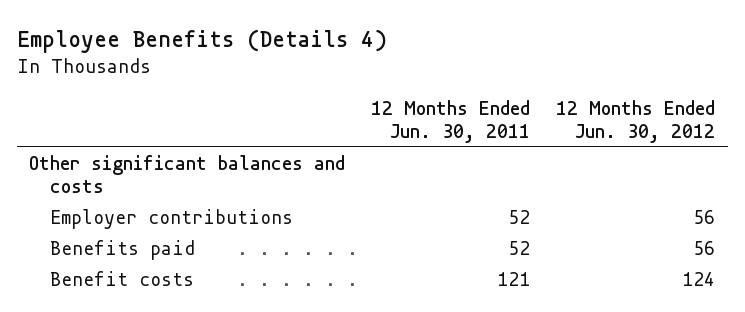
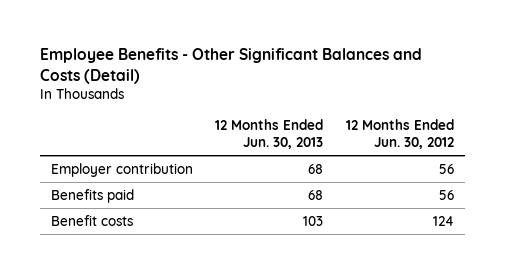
[16,28,387,53] Employee Benefits (Details 4) -> [39,48,422,85] Employee Benefits - Other Significant Balances and Costs (Detail)
[371,99,531,143] 12 Months Ended Jun. 30, 2011 -> none
none -> [215,119,324,149] 12 Months Ended Jun. 30, 2013
[29,155,346,194] Other significant balances and costs -> none
[50,209,294,230] Employer contributions -> [50,162,193,177] Employer contribution

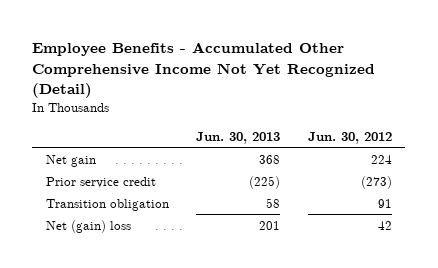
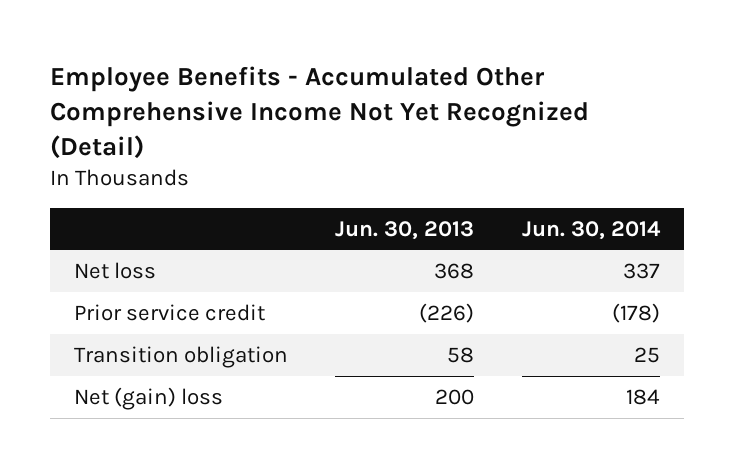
[307,131,392,144] Jun. 30, 2012 -> none
none -> [521,220,661,240] Jun. 30, 2014
[46,154,97,167] Net gain -> [73,261,156,279] Net loss
[249,175,281,189] (225) -> [419,302,475,323] (226)
[259,220,281,230] 201 -> [435,388,475,405] 200

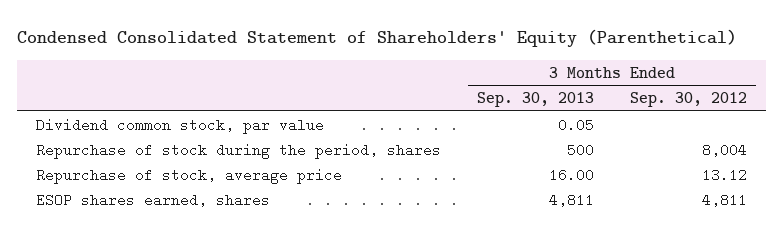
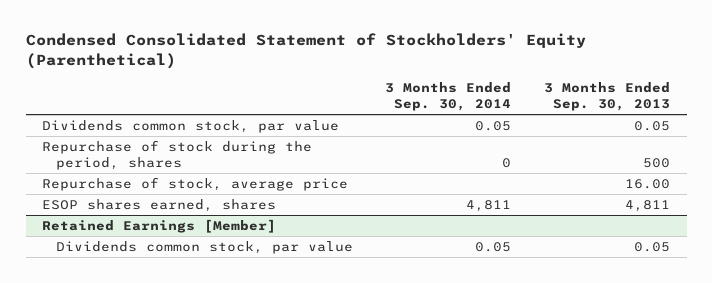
[17,29,738,48] Condensed Consolidated Statement of Shareholders' Equity (Parenthetical) -> [25,33,586,69] Condensed Consolidated Statement of Stockholders' Equity (Parenthetical)
[630,92,748,108] Sep. 30, 2012 -> none
none -> [385,82,512,112] 3 Months Ended Sep. 30, 2014
[35,117,324,134] Dividend common stock, par value -> [42,119,340,133] Dividends common stock, par value
none -> [42,218,277,233] Retained Earnings [Member]
none -> [55,240,353,254] Dividends common stock, par value

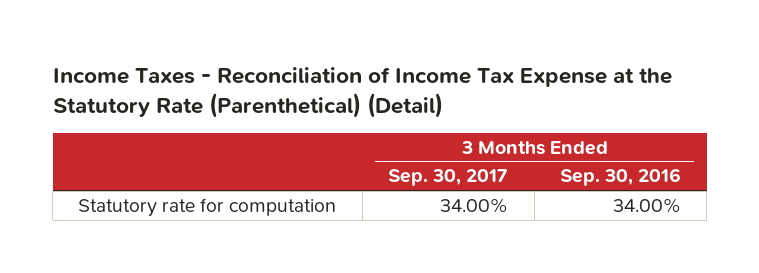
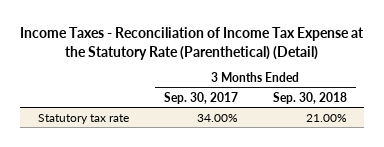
[559,168,681,187] Sep. 30, 2016 -> none
none -> [272,91,347,104] Sep. 30, 2018
[78,198,337,218] Statutory rate for computation -> [37,113,129,124] Statutory tax rate

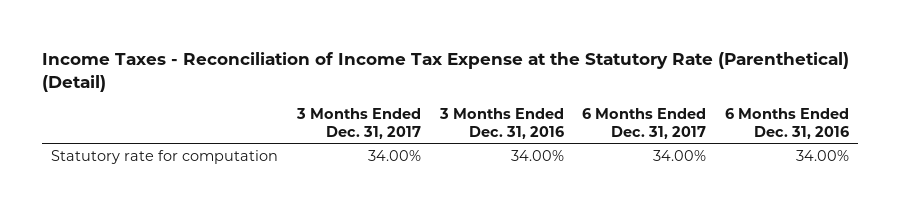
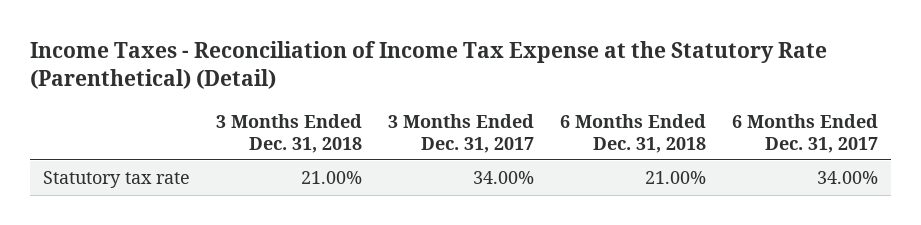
[438,108,564,139] 3 Months Ended Dec. 31, 2016 -> none
[725,108,850,139] 6 Months Ended Dec. 31, 2016 -> none
none -> [215,113,362,153] 3 Months Ended Dec. 31, 2018
none -> [560,113,707,153] 6 Months Ended Dec. 31, 2018
[51,149,279,164] Statutory rate for computation -> [42,171,190,189] Statutory tax rate

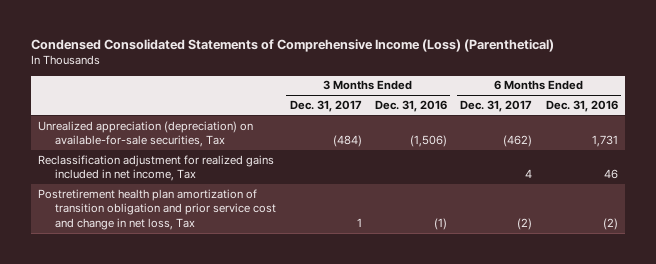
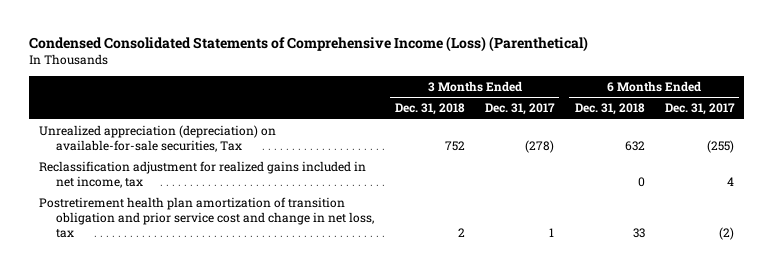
[375,99,448,112] Dec. 31, 2016 -> none
[545,99,618,112] Dec. 31, 2016 -> none
none -> [394,103,465,116] Dec. 31, 2018
none -> [574,103,645,116] Dec. 31, 2018
[332,135,362,148] (484) -> [525,140,555,154] (278)
[503,135,533,148] (462) -> [706,140,734,154] (255)
[38,154,275,182] Reclassification adjustment for realized gains included in net income, Tax -> [39,160,367,189] Reclassification adjustment for realized gains included in net income, tax
[38,188,277,230] Postretirement health plan amortization of transition obligation and prior service cost and change in net loss, Tax -> [39,196,375,239] Postretirement health plan amortization of transition obligation and prior service cost and change in net loss, tax

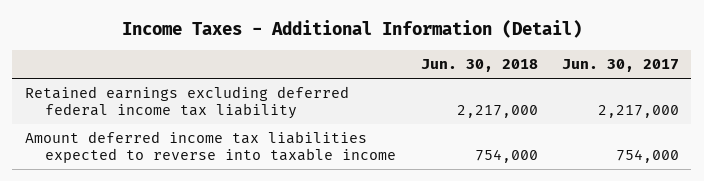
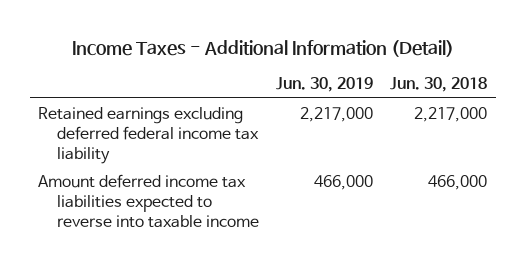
[562,59,680,73] Jun. 30, 2017 -> none
none -> [276,77,374,93] Jun. 30, 2019
[474,149,538,164] 754,000 -> [428,174,488,190] 466,000

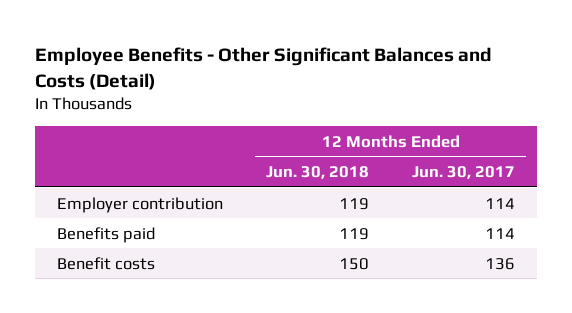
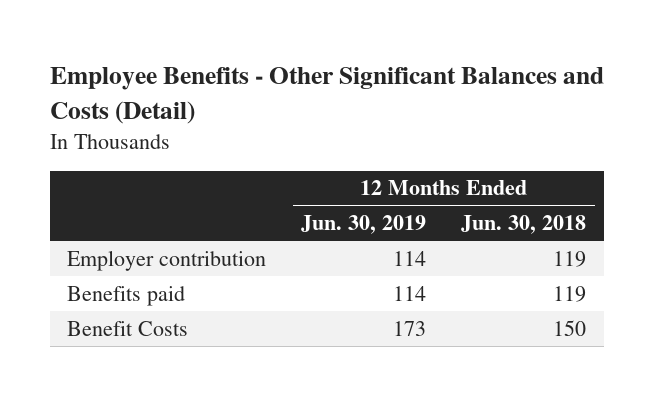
[412,165,516,179] Jun. 30, 2017 -> none
none -> [301,215,427,235] Jun. 30, 2019
[56,256,155,270] Benefit costs -> [67,320,189,336] Benefit Costs

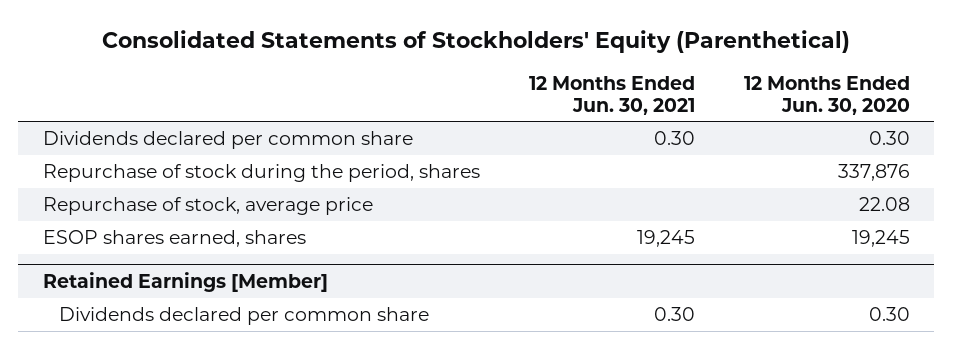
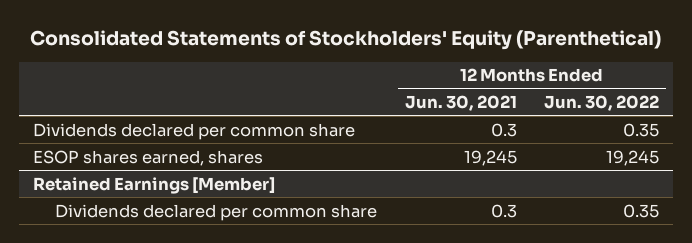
[743,75,910,115] 12 Months Ended Jun. 30, 2020 -> none
none -> [544,95,660,112] Jun. 30, 2022
[42,163,480,182] Repurchase of stock during the period, shares -> none
[42,196,373,215] Repurchase of stock, average price -> none
[653,130,695,145] 0.30 -> [490,122,517,137] 0.3
[653,306,695,321] 0.30 -> [490,203,517,218] 0.3

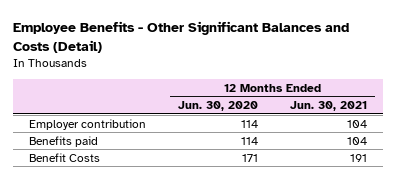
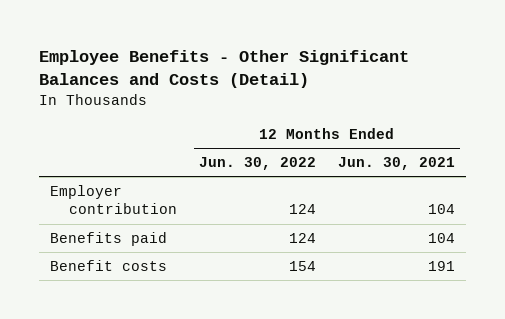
[178,101,259,112] Jun. 30, 2020 -> none
none -> [199,157,317,171] Jun. 30, 2022
[29,152,101,162] Benefit Costs -> [50,260,168,272] Benefit costs

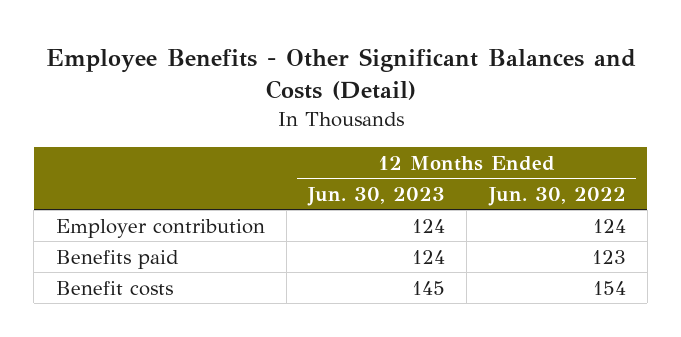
[338,157,456,171] Jun. 30, 2021 -> none
none -> [307,186,446,206] Jun. 30, 2023
[289,233,317,244] 124 -> [591,249,626,264] 123

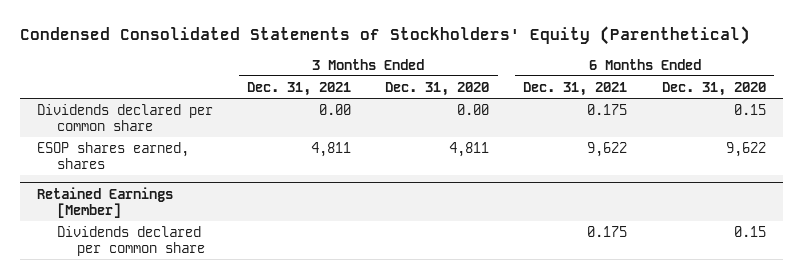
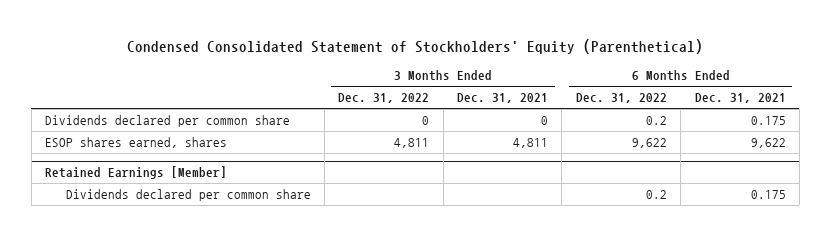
[19,26,750,46] Condensed Consolidated Statements of Stockholders' Equity (Parenthetical) -> [127,39,704,55] Condensed Consolidated Statement of Stockholders' Equity (Parenthetical)
[385,81,490,96] Dec. 31, 2020 -> none
[661,81,766,96] Dec. 31, 2020 -> none
none -> [338,93,430,104] Dec. 31, 2022
none -> [575,93,667,104] Dec. 31, 2022
[319,103,352,115] 0.00 -> [541,116,549,126] 0

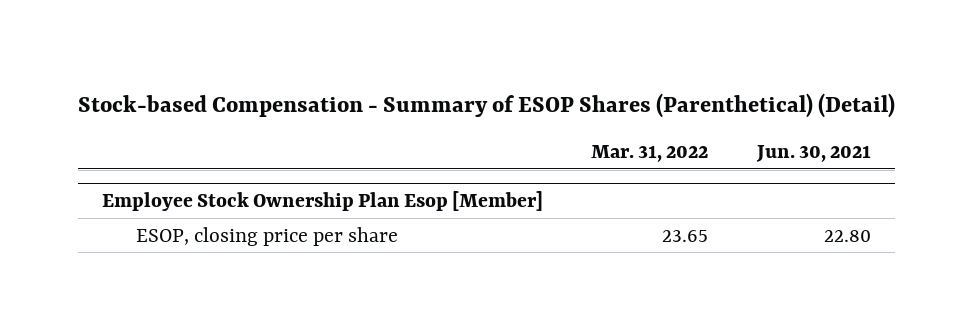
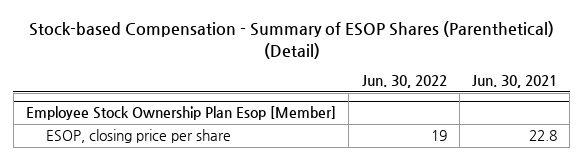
[591,144,709,162] Mar. 31, 2022 -> none
none -> [361,75,447,89] Jun. 30, 2022
[823,229,871,242] 22.80 -> [529,130,558,142] 22.8

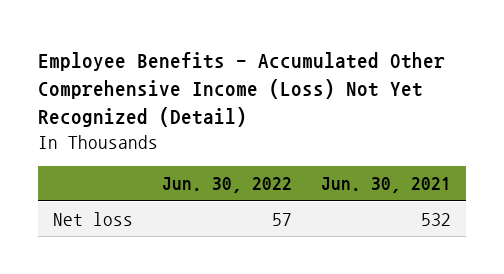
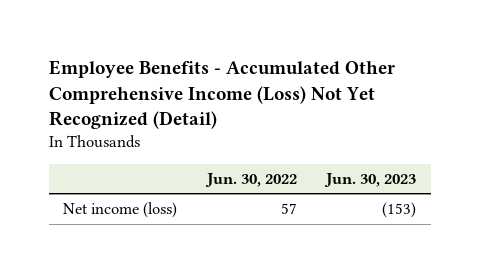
[321,177,452,194] Jun. 30, 2021 -> none
none -> [324,173,417,188] Jun. 30, 2023
[52,212,133,227] Net loss -> [63,202,178,219] Net income (loss)

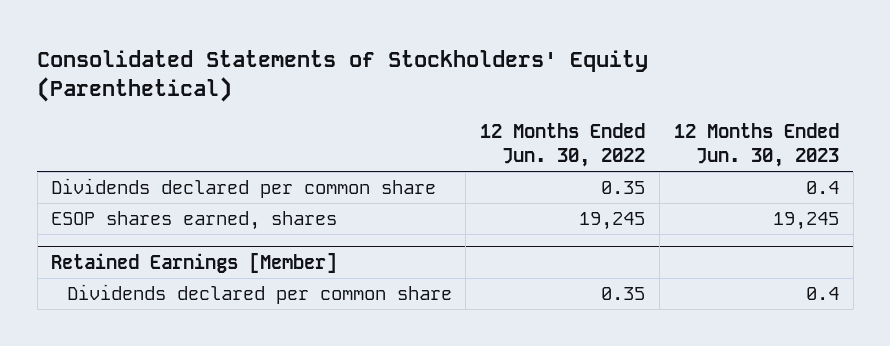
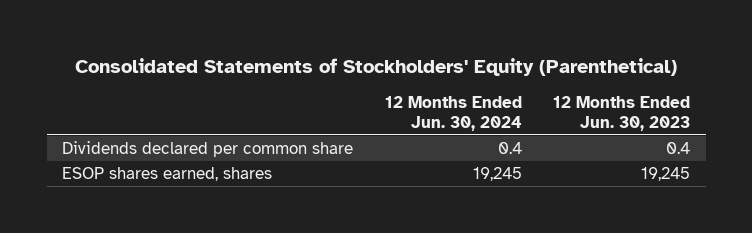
[480,122,646,168] 12 Months Ended Jun. 30, 2022 -> none
none -> [384,95,522,132] 12 Months Ended Jun. 30, 2024
[51,252,338,273] Retained Earnings [Member] -> none
[66,284,452,305] Dividends declared per common share -> none

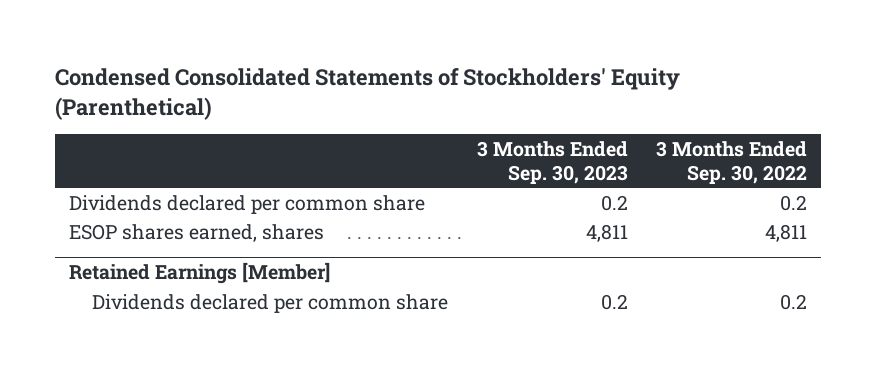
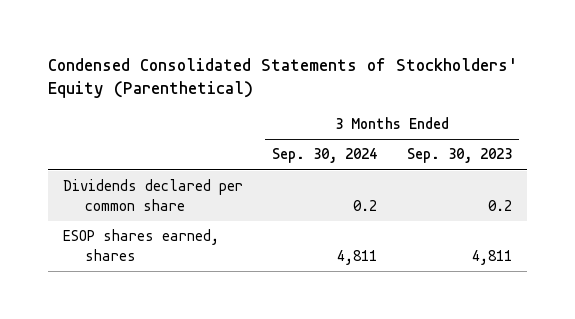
[655,141,807,184] 3 Months Ended Sep. 30, 2022 -> none
none -> [272,148,378,164] Sep. 30, 2024
[69,262,331,285] Retained Earnings [Member] -> none
[92,293,449,313] Dividends declared per common share -> none

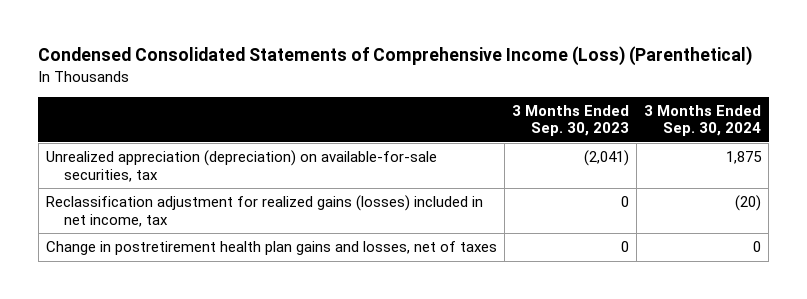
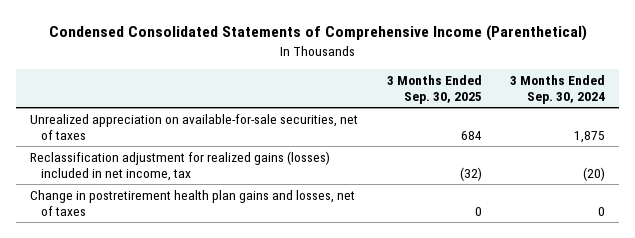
[38,46,753,67] Condensed Consolidated Statements of Comprehensive Income (Loss) (Parenthetical) -> [48,25,587,42] Condensed Consolidated Statements of Comprehensive Income (Parenthetical)
[511,105,629,137] 3 Months Ended Sep. 30, 2023 -> none
none -> [386,75,482,104] 3 Months Ended Sep. 30, 2025
[45,150,437,182] Unrealized appreciation (depreciation) on available-for-sale securities, tax -> [30,113,359,140] Unrealized appreciation on available-for-sale securities, net of taxes

